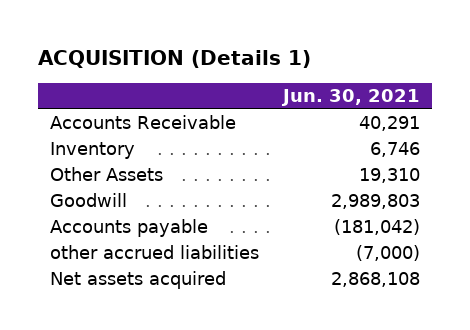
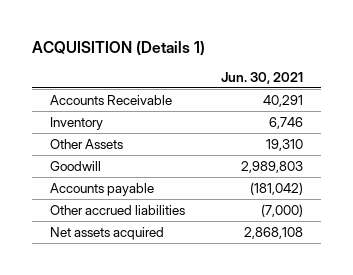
[50,245,260,260] other accrued liabilities -> [49,204,185,215] Other accrued liabilities

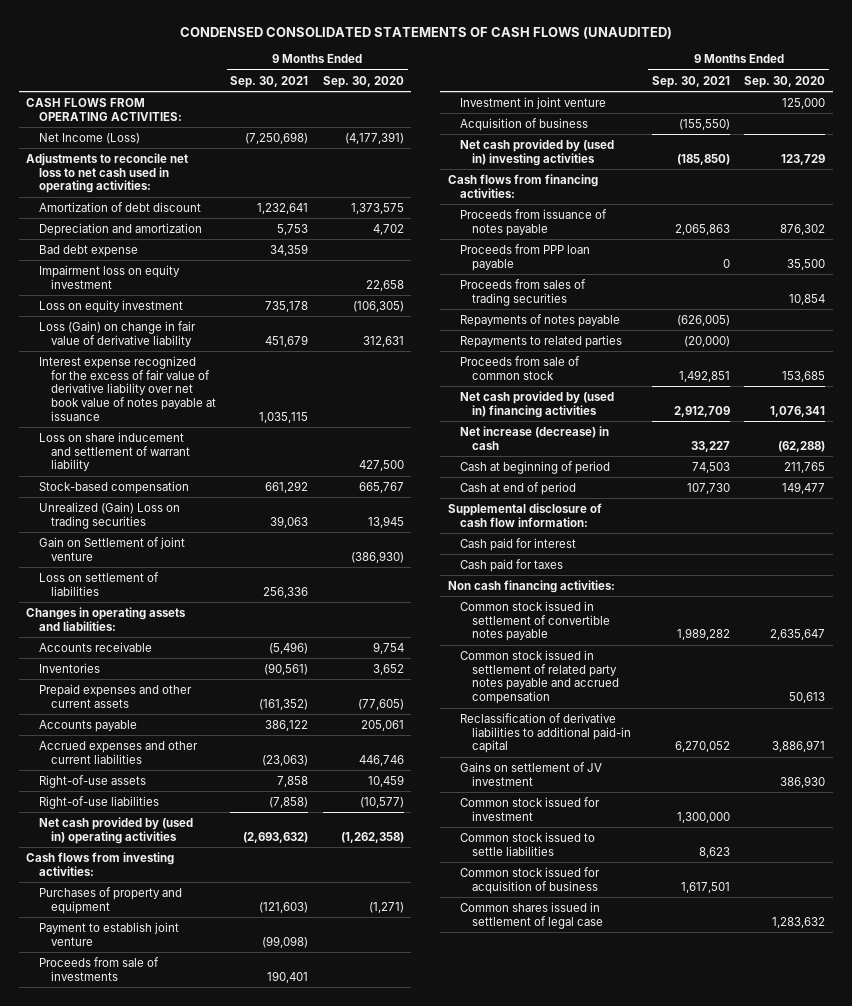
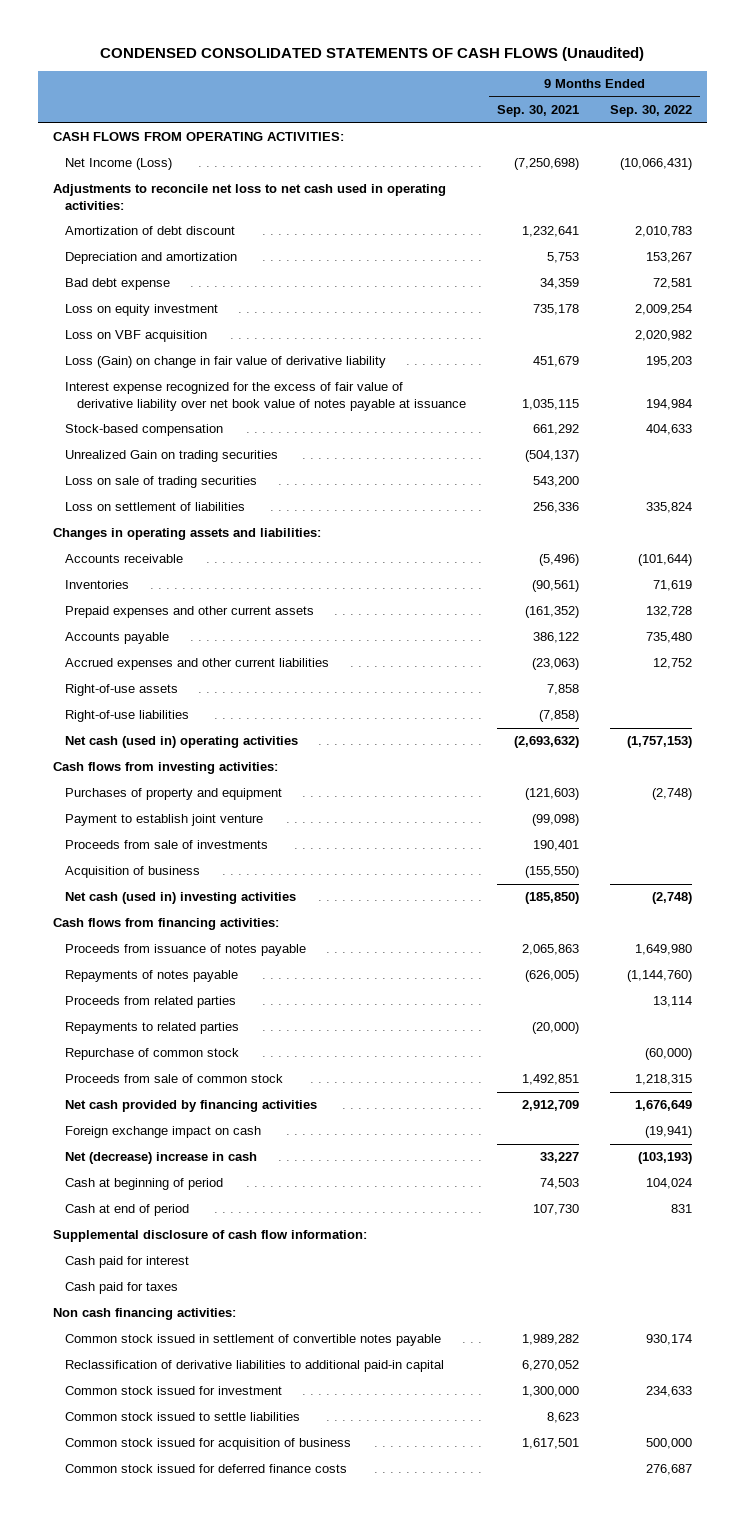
[179,26,672,39] CONDENSED CONSOLIDATED STATEMENTS OF CASH FLOWS (UNAUDITED) -> [100,46,645,61] CONDENSED CONSOLIDATED STATEMENTS OF CASH FLOWS (Unaudited)
[323,75,405,88] Sep. 30, 2020 -> none
none -> [609,105,692,118] Sep. 30, 2022
[38,264,180,289] Impairment loss on equity investment -> none
none -> [65,330,208,343] Loss on VBF acquisition
[38,431,190,472] Loss on share inducement and settlement of warrant liability -> none
[38,536,185,561] Gain on Settlement of joint venture -> none
[38,501,180,529] Unrealized (Gain) Loss on trading securities -> [65,450,279,463] Unrealized Gain on trading securities
[270,515,309,528] 39,063 -> [525,450,580,463] (504,137)
none -> [65,476,258,489] Loss on sale of trading securities
[38,816,193,844] Net cash provided by (used in) operating activities -> [65,736,299,749] Net cash (used in) operating activities
[459,96,606,109] Investment in joint venture -> none
[459,138,614,166] Net cash provided by (used in) investing activities -> [65,892,297,905] Net cash (used in) investing activities
[459,243,590,271] Proceeds from PPP loan payable -> none
[459,278,586,306] Proceeds from sales of trading securities -> none
none -> [65,996,237,1009] Proceeds from related parties
none -> [65,1048,240,1061] Repurchase of common stock
[459,390,614,418] Net cash provided by (used in) financing activities -> [65,1100,318,1113] Net cash provided by financing activities
none -> [65,1126,262,1139] Foreign exchange impact on cash
[459,425,609,450] Net increase (decrease) in cash -> [65,1152,258,1165] Net (decrease) increase in cash
[459,649,619,705] Common stock issued in settlement of related party notes payable and accrued compensation -> none
[459,761,602,786] Gains on settlement of JV investment -> none
[459,901,603,929] Common shares issued in settlement of legal case -> none
none -> [65,1464,348,1474] Common stock issued for deferred finance costs

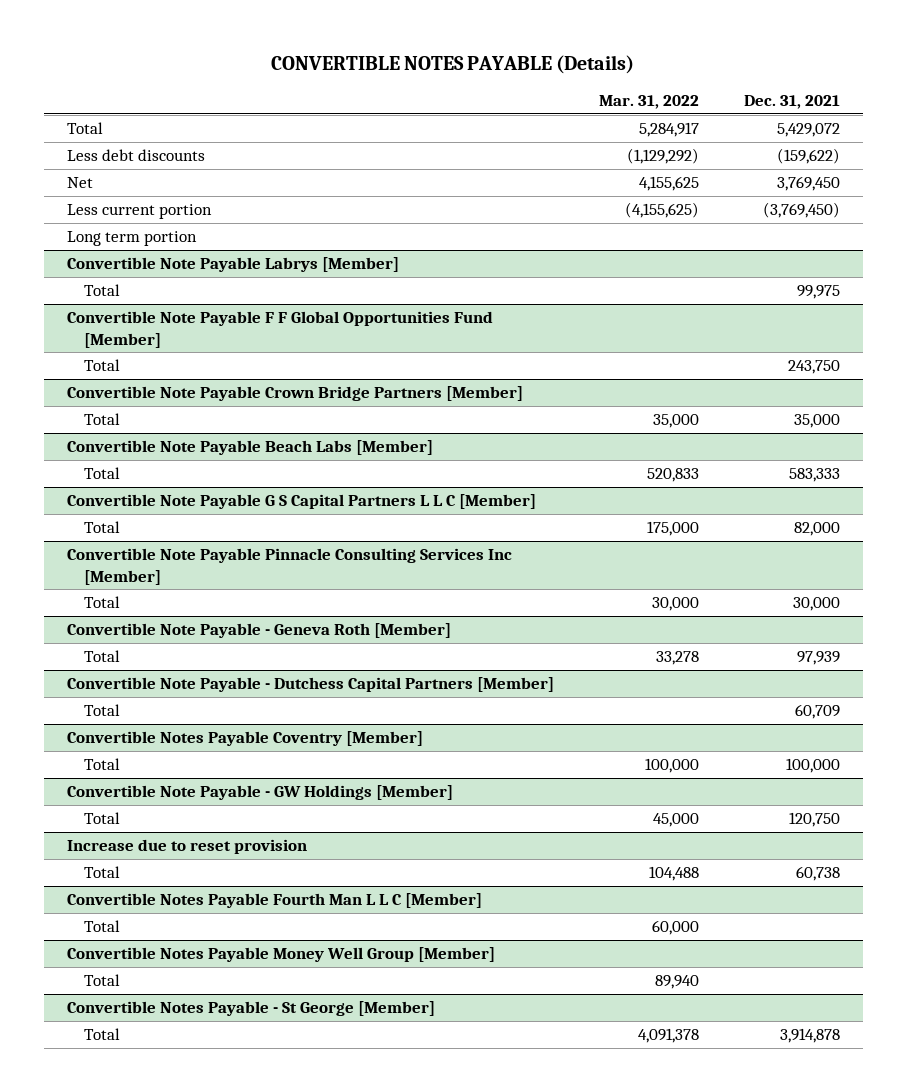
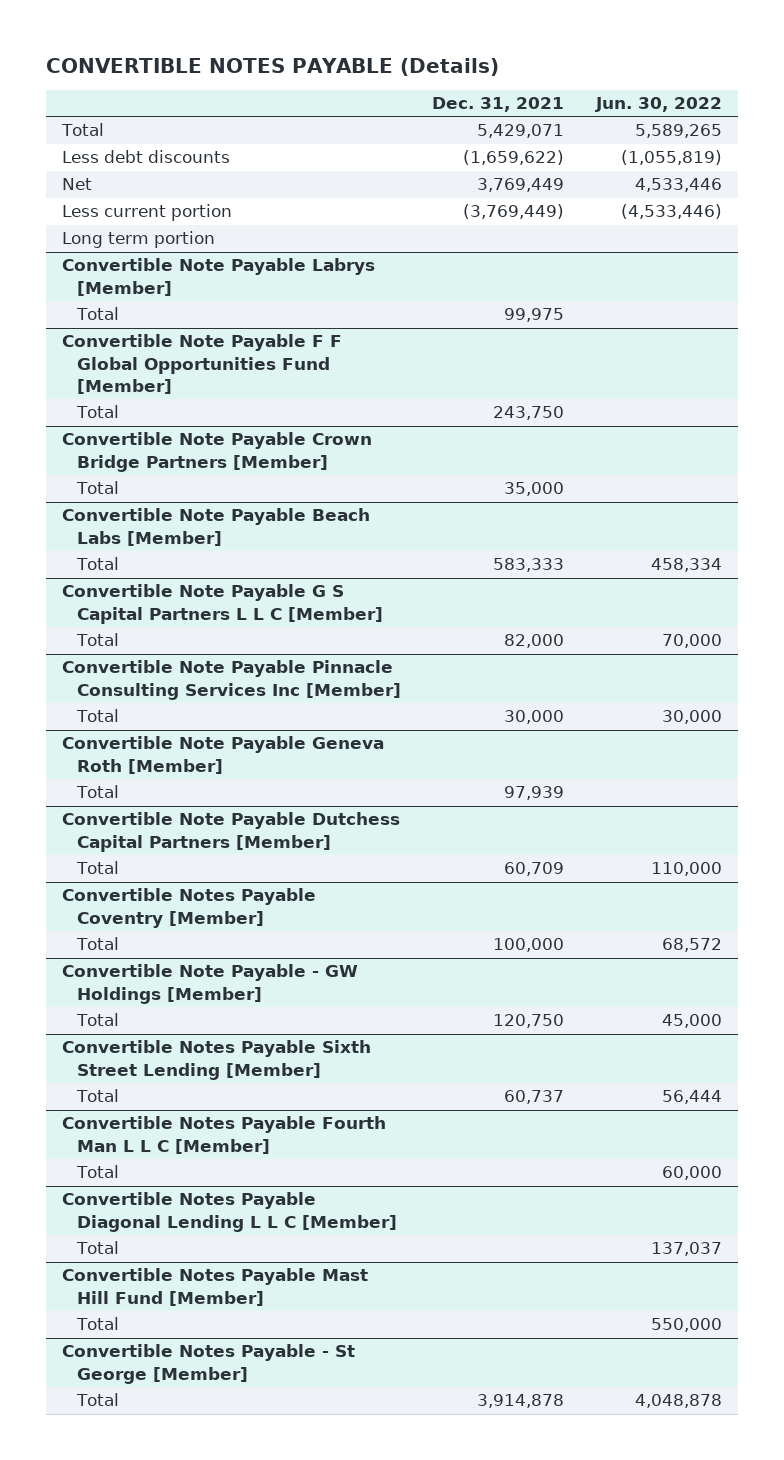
[598,94,699,109] Mar. 31, 2022 -> none
none -> [594,97,722,113] Jun. 30, 2022
[776,123,840,138] 5,429,072 -> [477,124,565,139] 5,429,071
[776,148,840,165] (159,622) -> [463,150,565,166] (1,659,622)
[776,176,840,192] 3,769,450 -> [477,178,565,193] 3,769,449
[762,202,840,219] (3,769,450) -> [463,204,565,220] (3,769,449)
[66,623,451,639] Convertible Note Payable - Geneva Roth [Member] -> [62,736,385,774] Convertible Note Payable Geneva Roth [Member]
[66,677,554,693] Convertible Note Payable - Dutchess Capital Partners [Member] -> [62,812,401,852] Convertible Note Payable Dutchess Capital Partners [Member]
[66,839,307,855] Increase due to reset provision -> [62,1040,372,1080] Convertible Notes Payable Sixth Street Lending [Member]
[795,866,840,882] 60,738 -> [504,1090,565,1105] 60,737
[66,947,495,963] Convertible Notes Payable Money Well Group [Member] -> none
none -> [62,1192,397,1232] Convertible Notes Payable Diagonal Lending L L C [Member]
none -> [62,1268,369,1306] Convertible Notes Payable Mast Hill Fund [Member]
none -> [75,1317,119,1331] Total

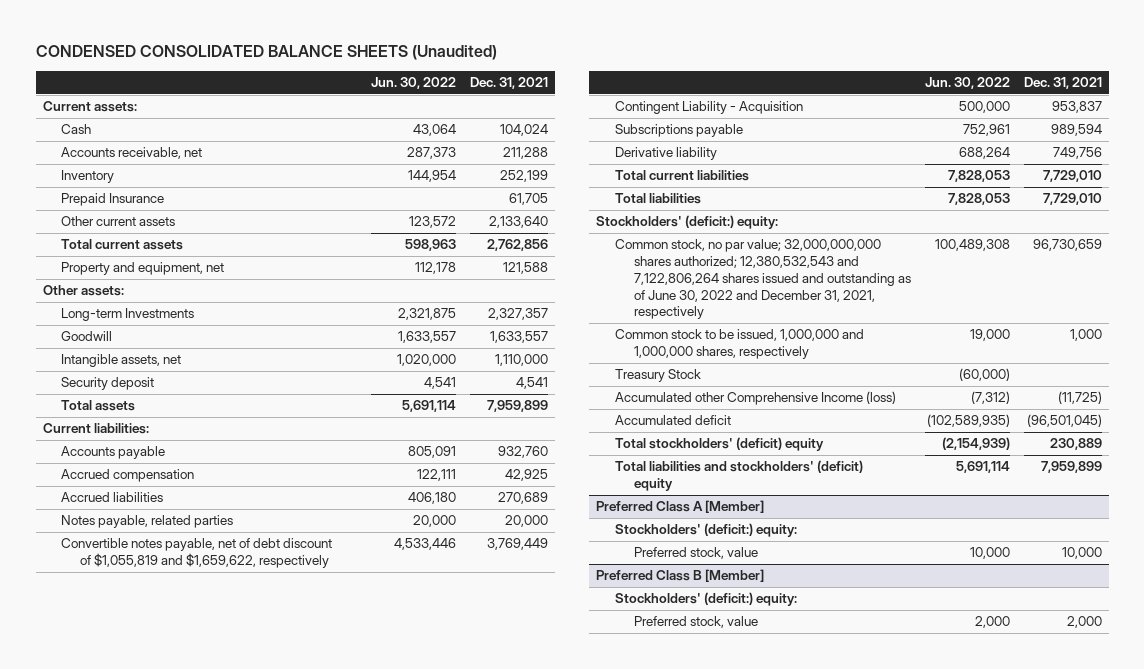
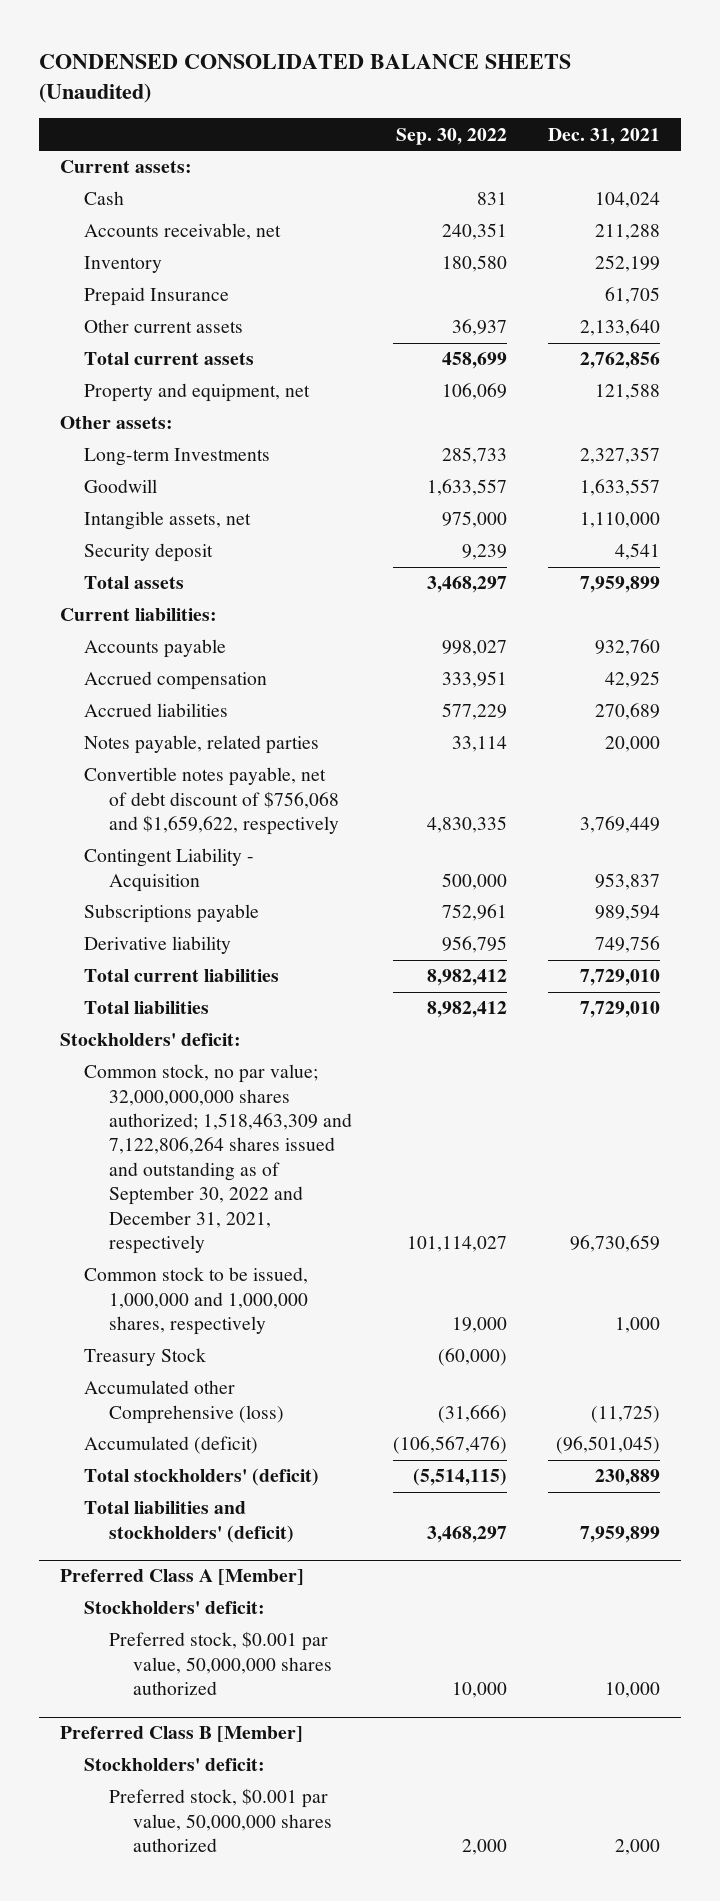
[370,77,456,90] Jun. 30, 2022 -> none
none -> [395,127,507,145] Sep. 30, 2022
[61,538,333,569] Convertible notes payable, net of debt discount of $1,055,819 and $1,659,622, respectively -> [84,767,339,836] Convertible notes payable, net of debt discount of $756,068 and $1,659,622, respectively
[596,215,779,230] Stockholders' (deficit:) equity: -> [59,1033,241,1047] Stockholders' deficit:
[615,239,911,320] Common stock, no par value; 32,000,000,000 shares authorized; 12,380,532,543 and 7,122,806,264 shares issued and outstanding as of June 30, 2022 and December 31, 2021, respectively -> [84,1064,352,1255] Common stock, no par value; 32,000,000,000 shares authorized; 1,518,463,309 and 7,122,806,264 shares issued and outstanding as of September 30, 2022 and December 31, 2021, respectively
[615,391,897,406] Accumulated other Comprehensive Income (loss) -> [84,1380,284,1424] Accumulated other Comprehensive (loss)
[615,415,732,426] Accumulated deficit -> [84,1436,259,1455] Accumulated (deficit)
[615,437,825,452] Total stockholders' (deficit) equity -> [84,1468,320,1487] Total stockholders' (deficit)
[615,460,864,492] Total liabilities and stockholders' (deficit) equity -> [84,1501,294,1543] Total liabilities and stockholders' (deficit)
[615,523,798,538] Stockholders' (deficit:) equity: -> [84,1601,266,1615] Stockholders' deficit:
[633,547,758,560] Preferred stock, value -> [108,1631,332,1696] Preferred stock, $0.001 par value, 50,000,000 shares authorized
[615,592,798,607] Stockholders' (deficit:) equity: -> [84,1758,266,1772] Stockholders' deficit:
[633,616,758,629] Preferred stock, value -> [108,1788,332,1853] Preferred stock, $0.001 par value, 50,000,000 shares authorized

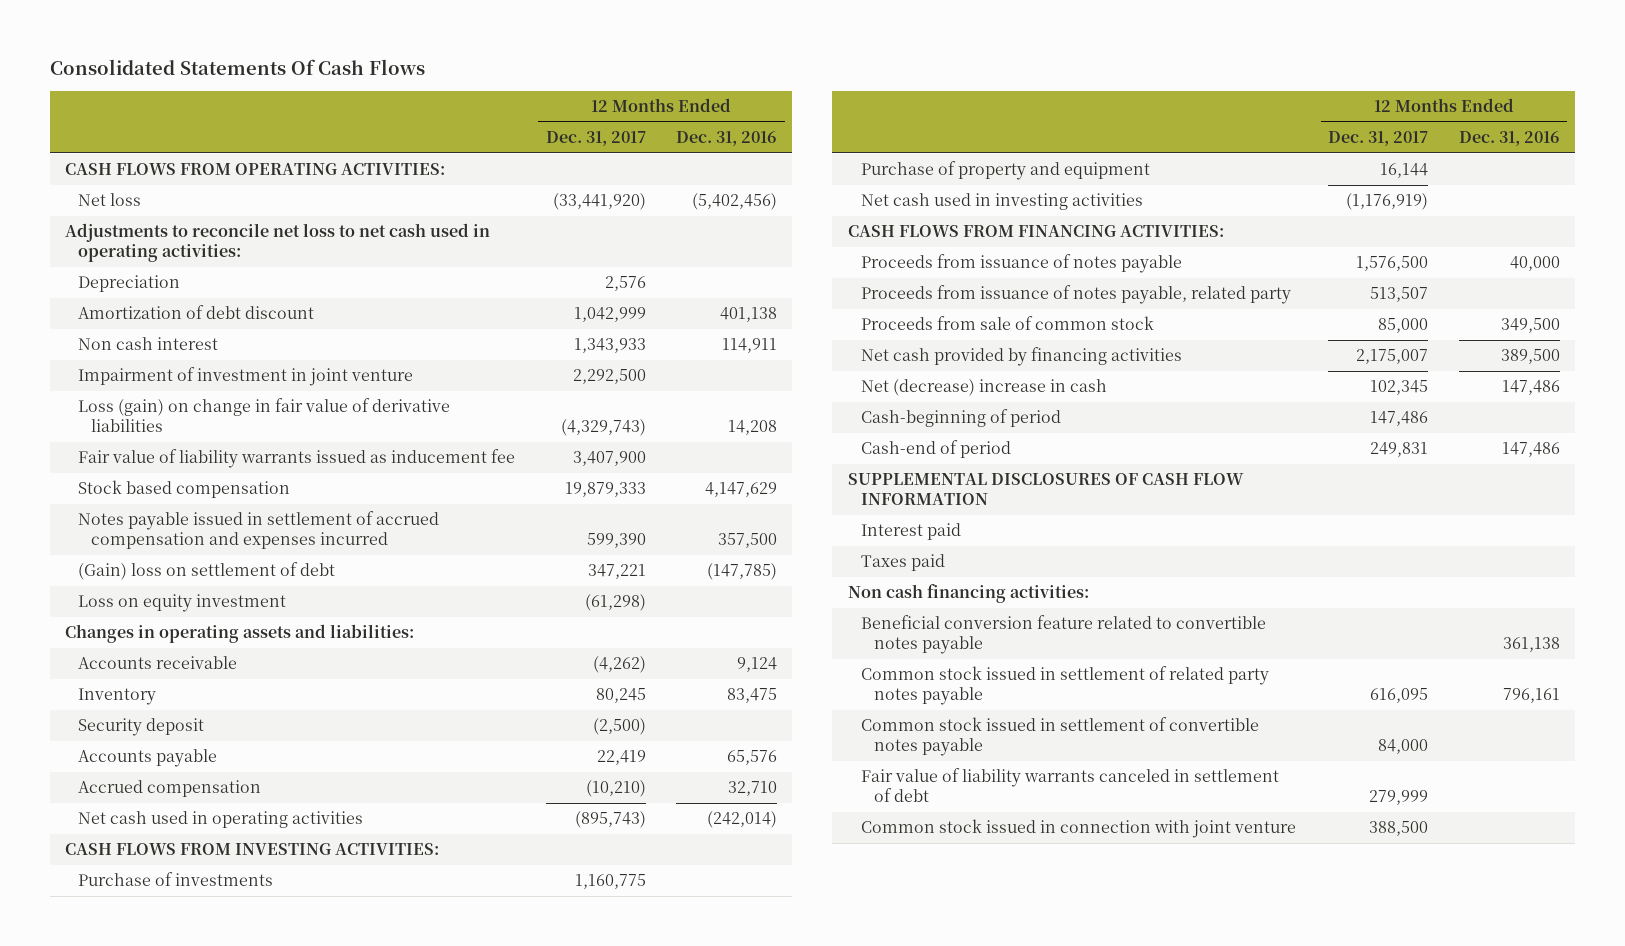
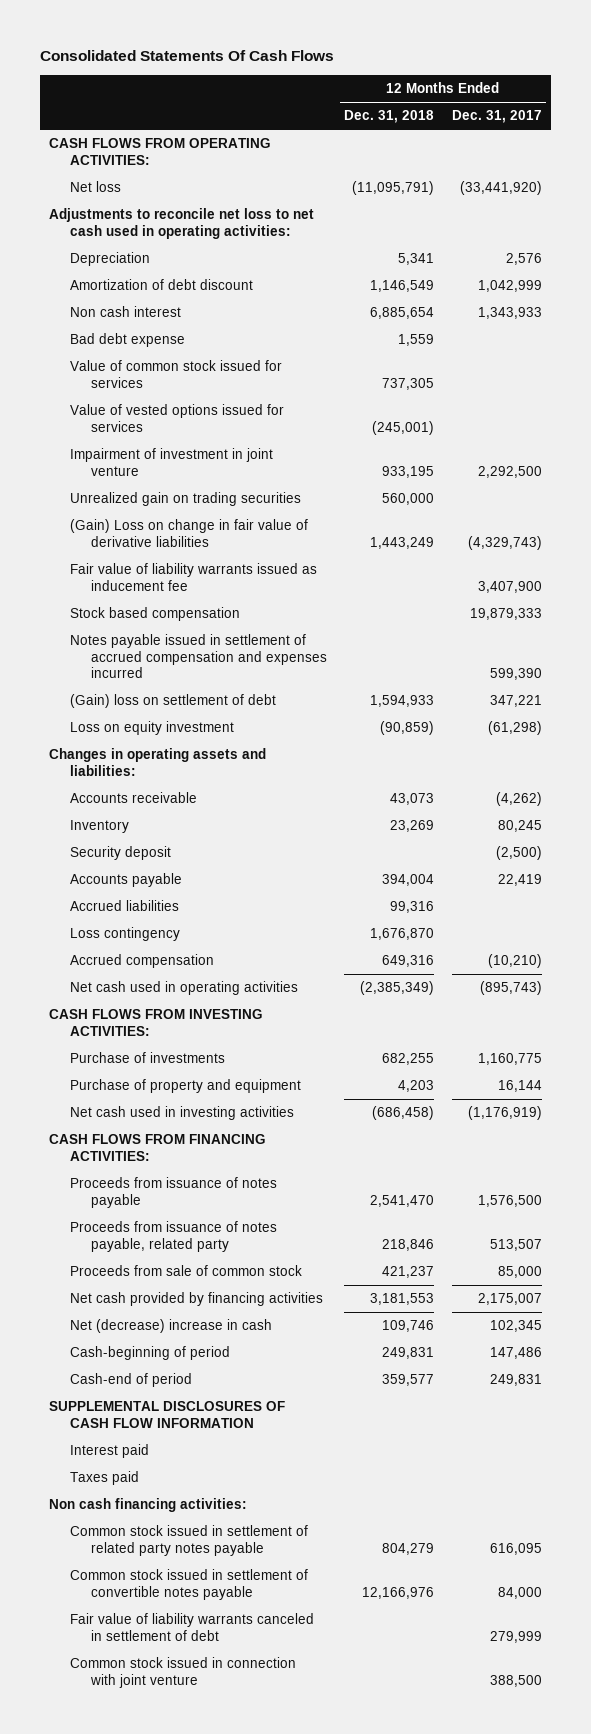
[676,131,778,147] Dec. 31, 2016 -> none
none -> [344,110,435,124] Dec. 31, 2018
none -> [69,333,185,348] Bad debt expense
none -> [69,360,282,388] Value of common stock issued for services
none -> [69,404,284,432] Value of vested options issued for services
none -> [69,492,301,507] Unrealized gain on trading securities
[78,398,451,432] Loss (gain) on change in fair value of derivative liabilities -> [69,519,308,547] (Gain) Loss on change in fair value of derivative liabilities
none -> [69,900,179,912] Accrued liabilities
none -> [69,927,180,942] Loss contingency
[860,615,1266,654] Beneficial conversion feature related to convertible notes payable -> none

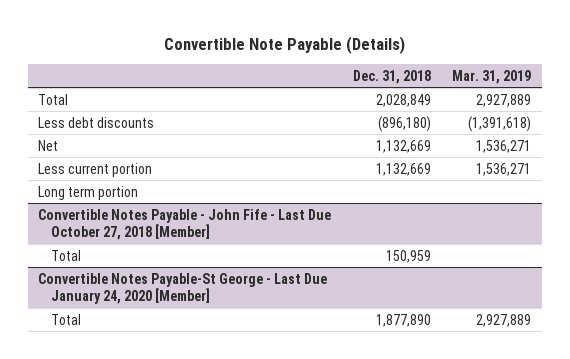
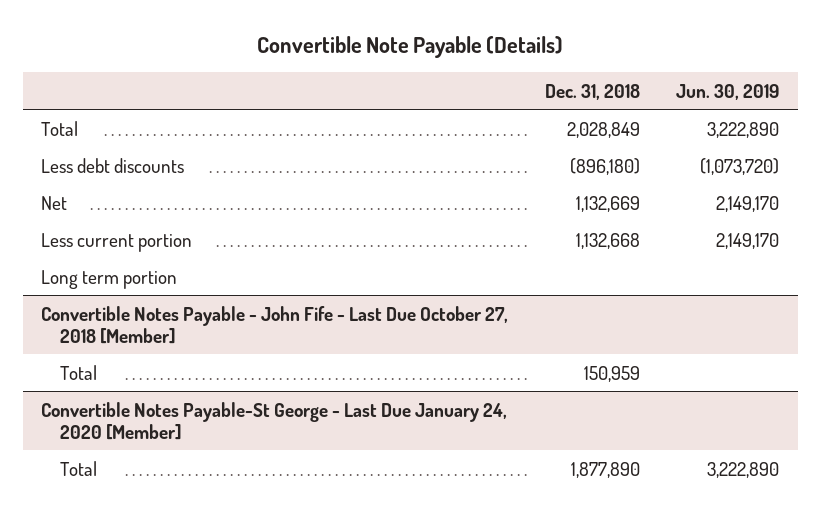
[452,69,532,84] Mar. 31, 2019 -> none
none -> [676,83,780,100] Jun. 30, 2019
[375,162,431,176] 1,132,669 -> [575,232,640,249] 1,132,668

